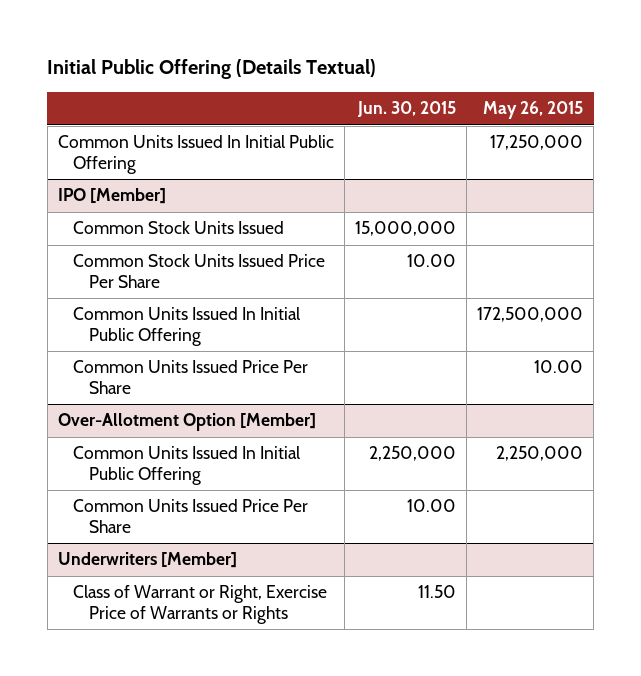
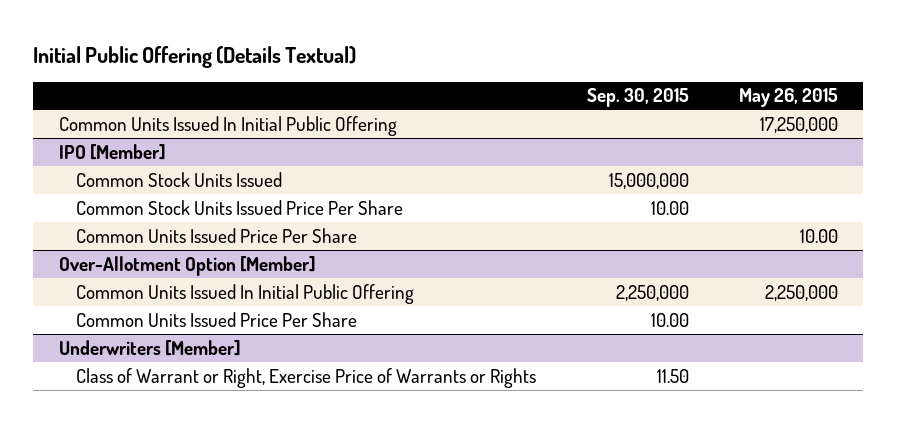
[357,101,457,118] Jun. 30, 2015 -> none
none -> [586,88,689,108] Sep. 30, 2015
[73,307,301,346] Common Units Issued In Initial Public Offering -> none

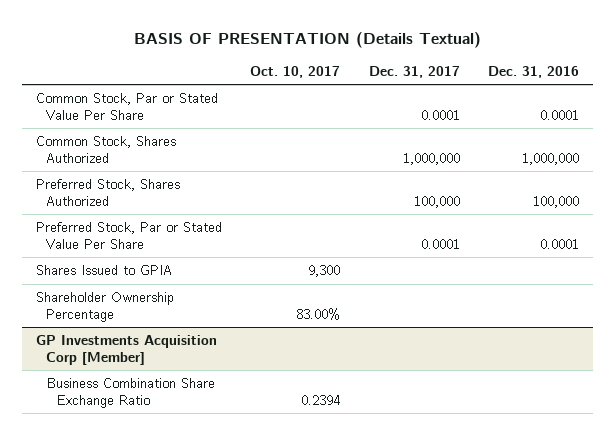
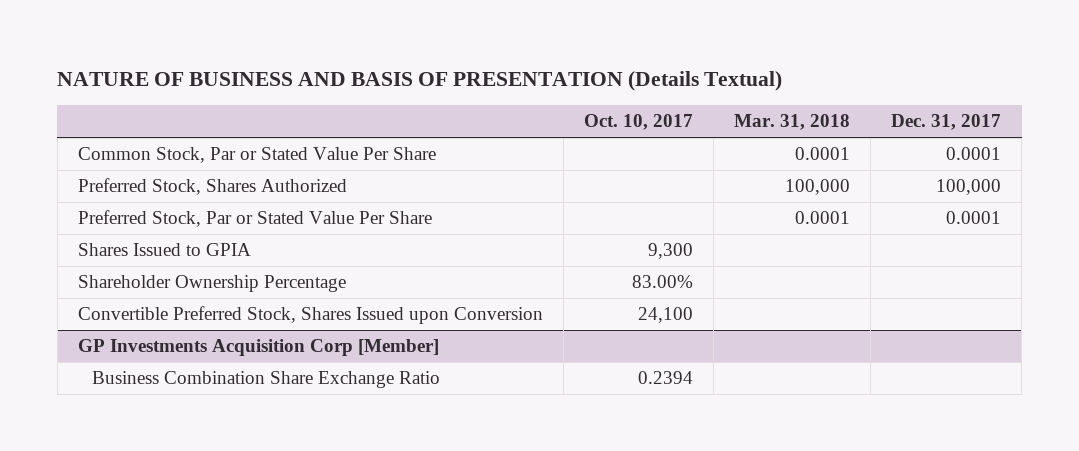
[133,31,481,48] BASIS OF PRESENTATION (Details Textual) -> [57,71,783,92] NATURE OF BUSINESS AND BASIS OF PRESENTATION (Details Textual)
[488,65,580,78] Dec. 31, 2016 -> none
none -> [733,114,850,131] Mar. 31, 2018
[36,136,177,163] Common Stock, Shares Authorized -> none
none -> [77,306,543,325] Convertible Preferred Stock, Shares Issued upon Conversion

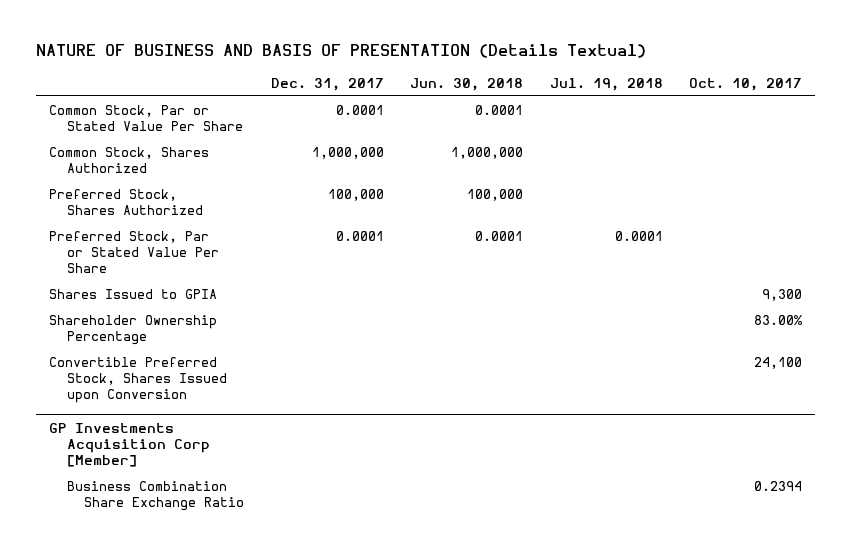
[733,114,850,131] Mar. 31, 2018 -> none
none -> [410,77,524,91] Jun. 30, 2018
none -> [549,77,663,91] Jul. 19, 2018
none -> [49,147,210,174] Common Stock, Shares Authorized

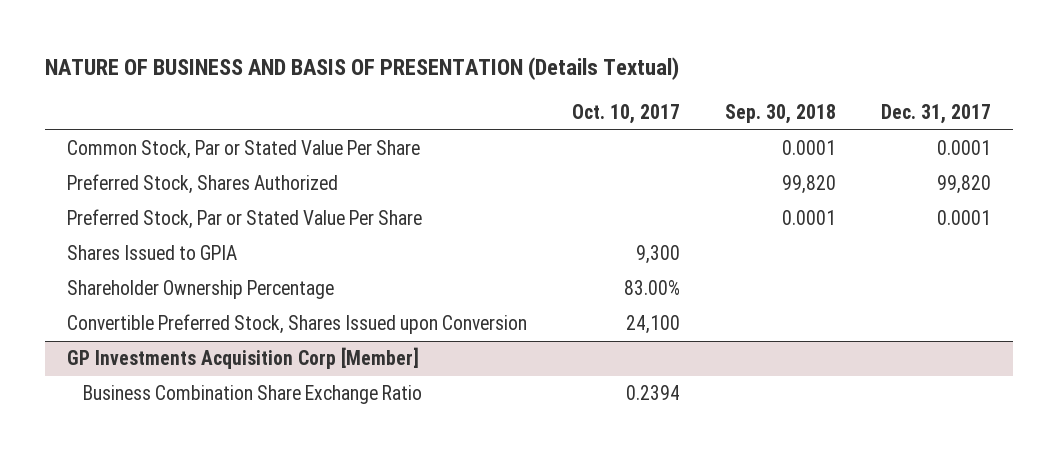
[410,77,524,91] Jun. 30, 2018 -> none
[549,77,663,91] Jul. 19, 2018 -> none
none -> [724,104,836,125] Sep. 30, 2018
[49,147,210,174] Common Stock, Shares Authorized -> none
[327,189,384,202] 100,000 -> [936,175,991,195] 99,820

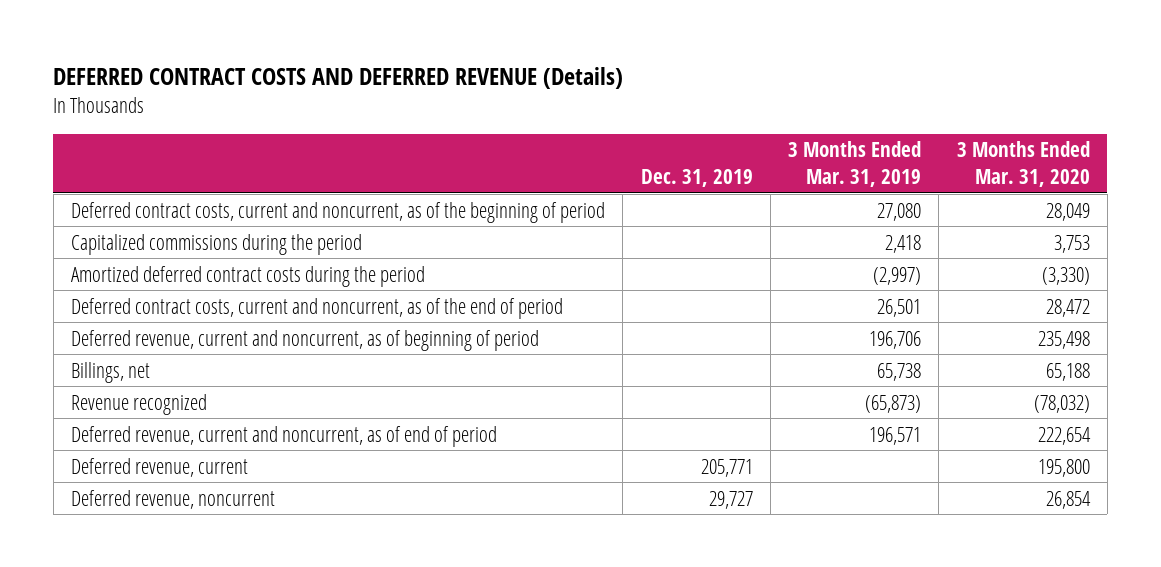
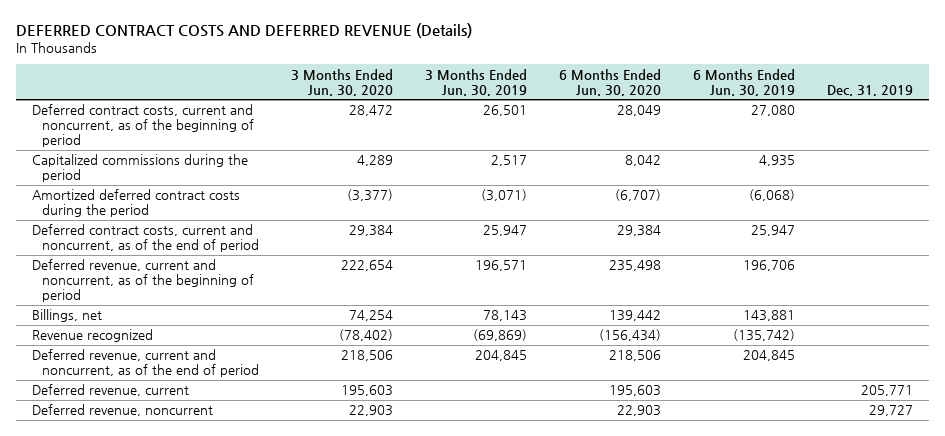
[788,141,922,187] 3 Months Ended Mar. 31, 2019 -> none
[956,141,1090,187] 3 Months Ended Mar. 31, 2020 -> none
none -> [291,68,394,96] 3 Months Ended Jun. 30, 2020
none -> [425,68,528,96] 3 Months Ended Jun. 30, 2019
none -> [559,68,662,96] 6 Months Ended Jun. 30, 2020
none -> [693,68,796,96] 6 Months Ended Jun. 30, 2019
[71,329,540,351] Deferred revenue, current and noncurrent, as of beginning of period -> [31,259,255,303] Deferred revenue, current and noncurrent, as of the beginning of period
[71,425,498,447] Deferred revenue, current and noncurrent, as of end of period -> [31,349,260,378] Deferred revenue, current and noncurrent, as of the end of period

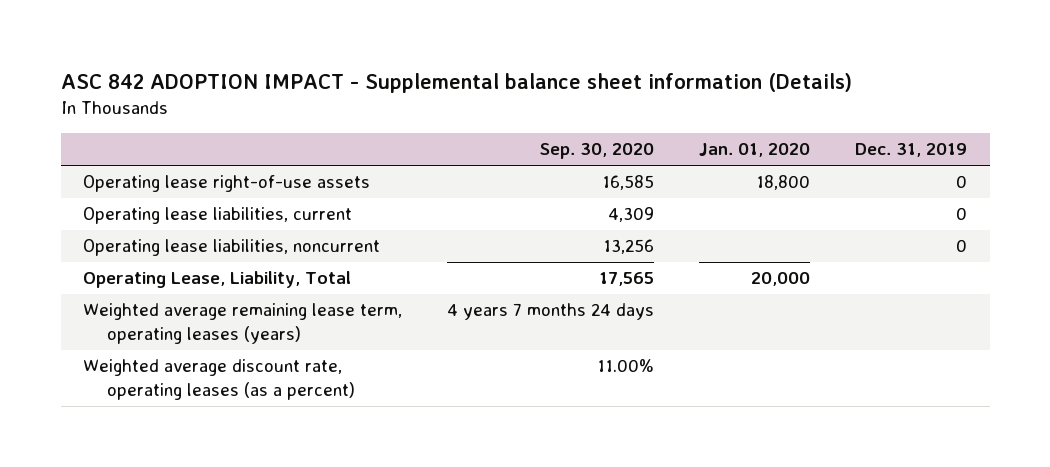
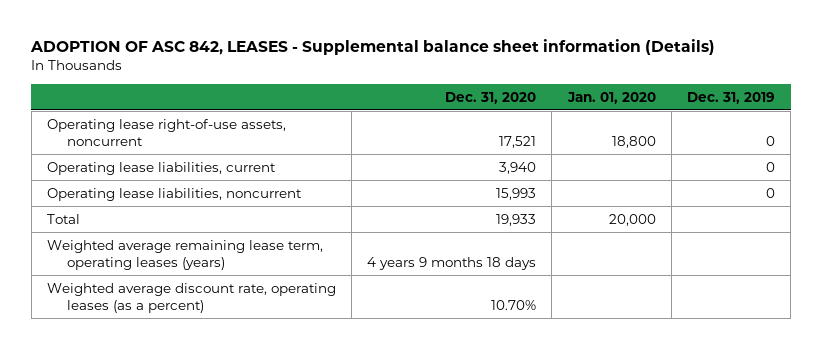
[60,73,852,94] ASC 842 ADOPTION IMPACT - Supplemental balance sheet information (Details) -> [30,39,716,56] ADOPTION OF ASC 842, LEASES - Supplemental balance sheet information (Details)
[540,143,655,160] Sep. 30, 2020 -> none
none -> [445,91,537,104] Dec. 31, 2020
[83,175,371,193] Operating lease right-of-use assets -> [46,118,286,146] Operating lease right-of-use assets, noncurrent
[83,271,352,289] Operating Lease, Liability, Total -> [46,213,80,224] Total

